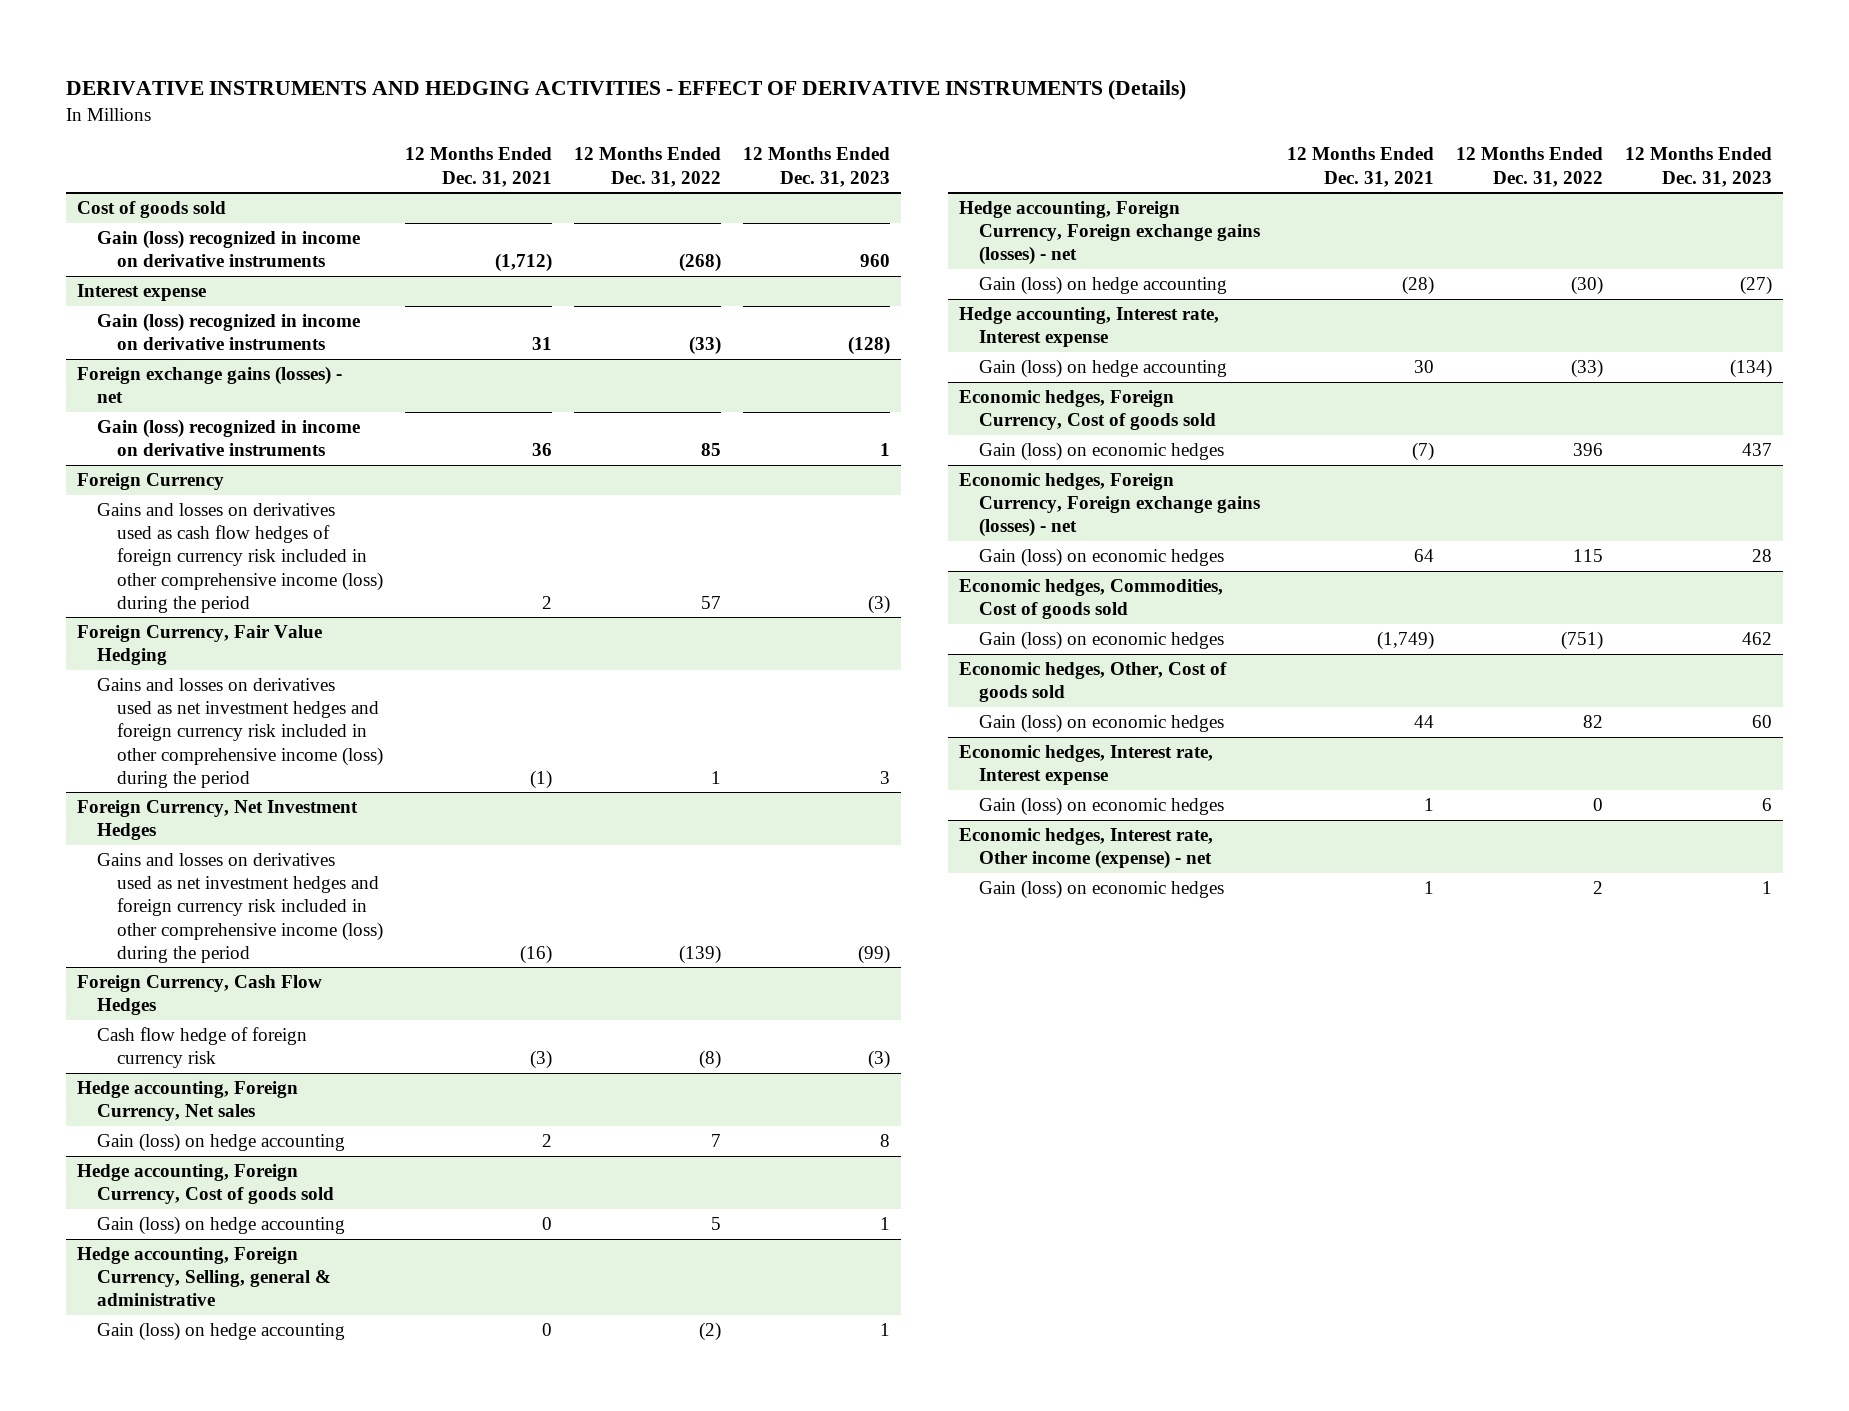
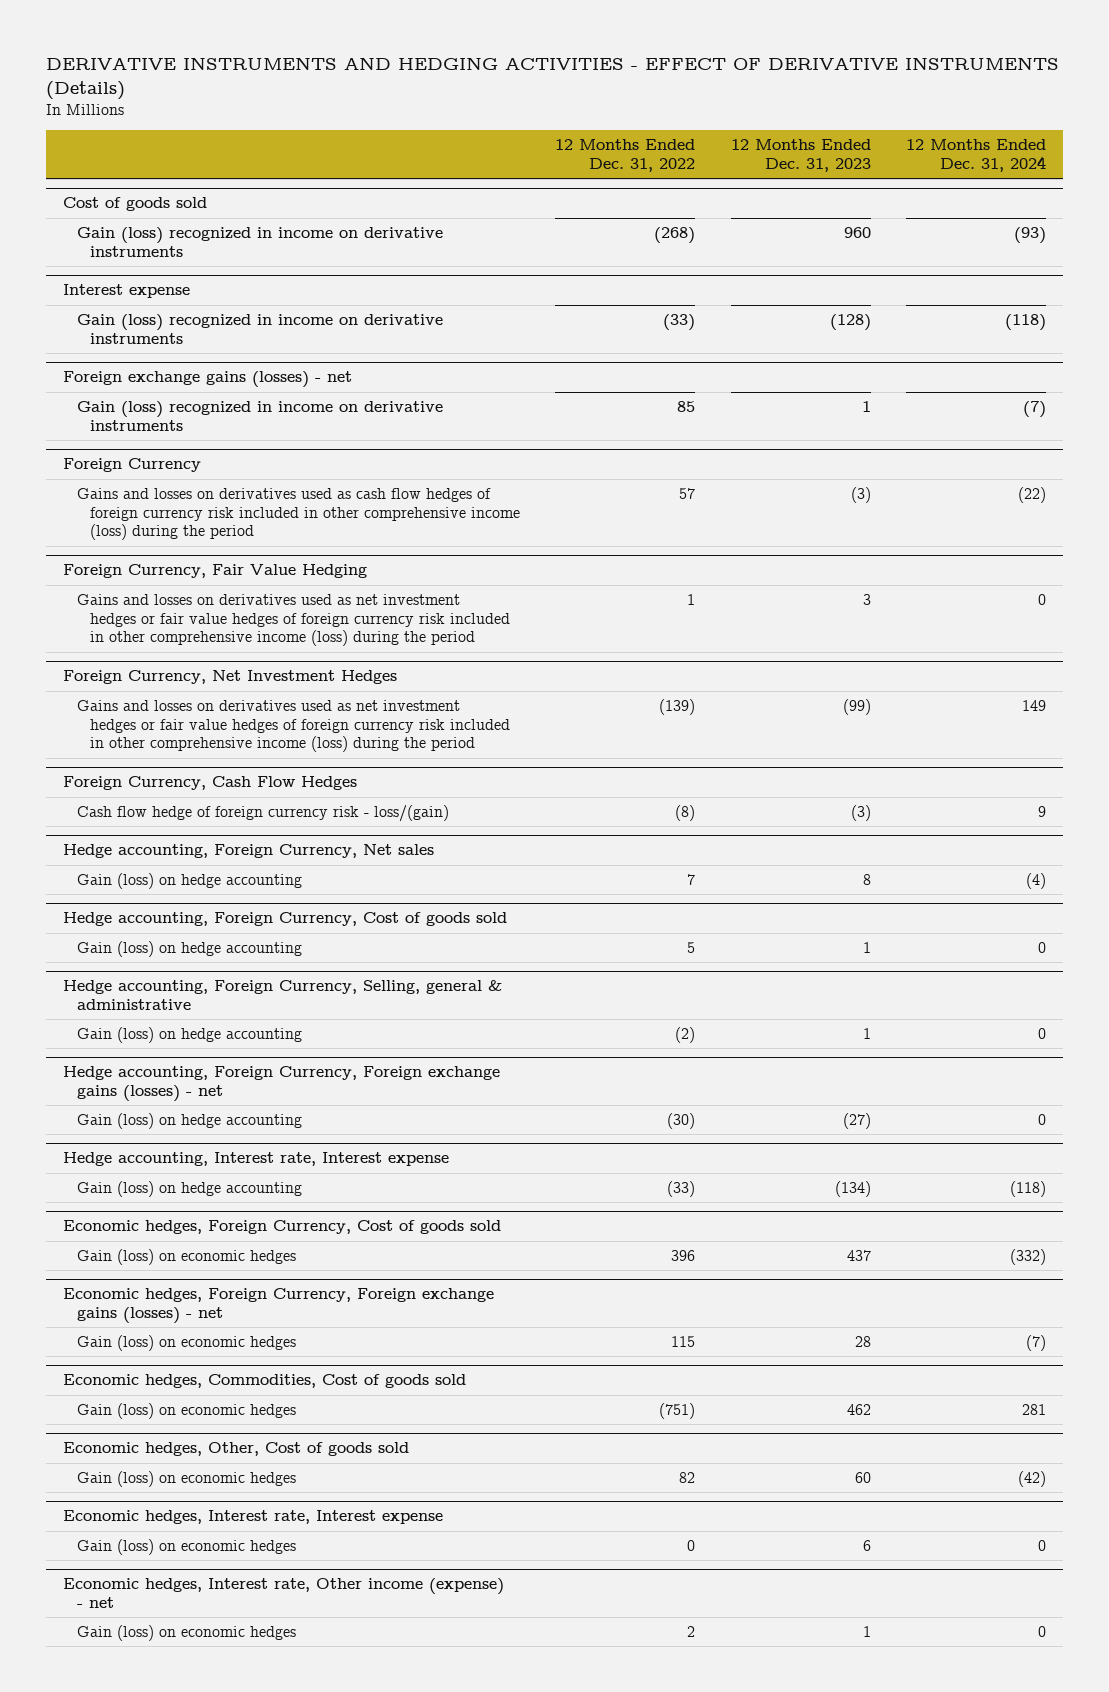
[405,147,553,187] 12 Months Ended Dec. 31, 2021 -> none
none -> [905,139,1046,172] 12 Months Ended Dec. 31, 2024
[97,677,384,788] Gains and losses on derivatives used as net investment hedges and foreign currency risk included in other comprehensive income (loss) during the period -> [76,594,511,647] Gains and losses on derivatives used as net investment hedges or fair value hedges of foreign currency risk included in other comprehensive income (loss) during the period
[97,852,384,963] Gains and losses on derivatives used as net investment hedges and foreign currency risk included in other comprehensive income (loss) during the period -> [76,700,511,753] Gains and losses on derivatives used as net investment hedges or fair value hedges of foreign currency risk included in other comprehensive income (loss) during the period
[97,1026,308,1069] Cash flow hedge of foreign currency risk -> [76,805,449,823] Cash flow hedge of foreign currency risk - loss/(gain)

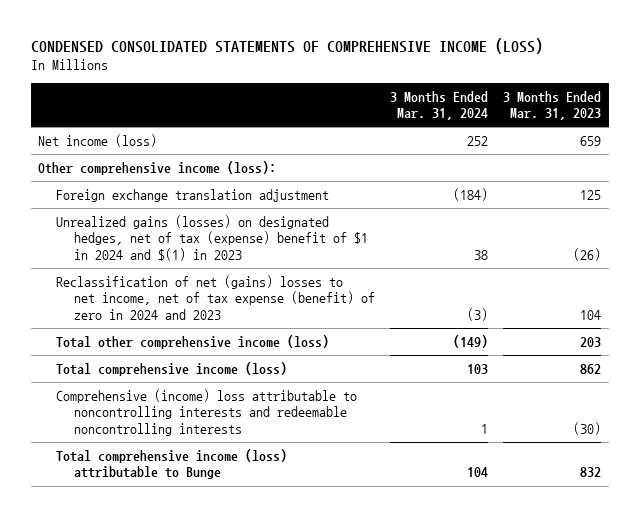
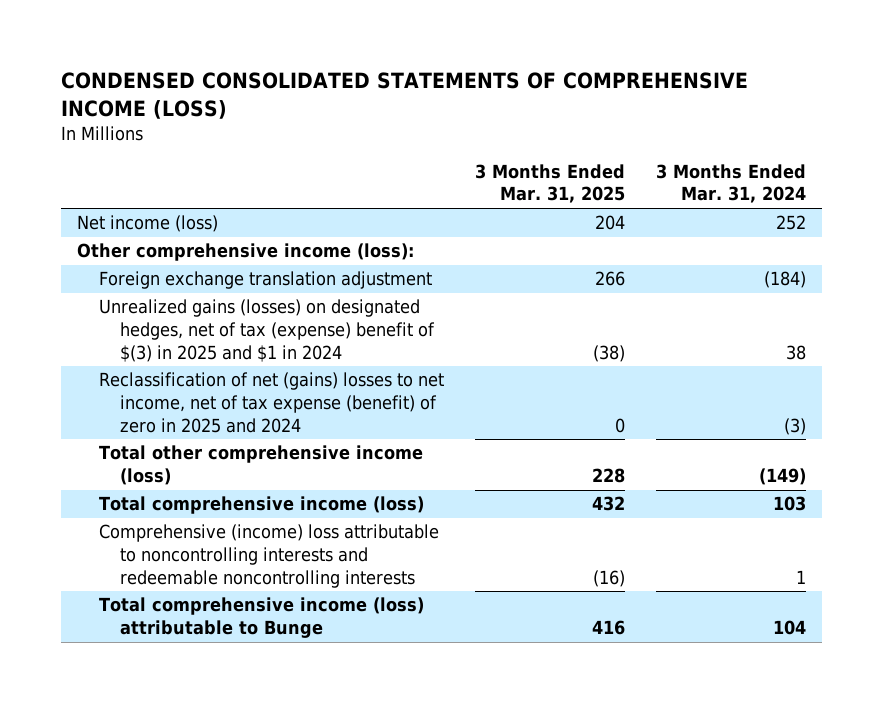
[503,90,602,121] 3 Months Ended Mar. 31, 2023 -> none
none -> [474,163,625,204] 3 Months Ended Mar. 31, 2025
[56,214,369,261] Unrealized gains (losses) on designated hedges, net of tax (expense) benefit of $1 in 2024 and $(1) in 2023 -> [98,299,436,362] Unrealized gains (losses) on designated hedges, net of tax (expense) benefit of $(3) in 2025 and $1 in 2024
[56,274,376,320] Reclassification of net (gains) losses to net income, net of tax expense (benefit) of zero in 2024 and 2023 -> [98,372,444,433] Reclassification of net (gains) losses to net income, net of tax expense (benefit) of zero in 2025 and 2024

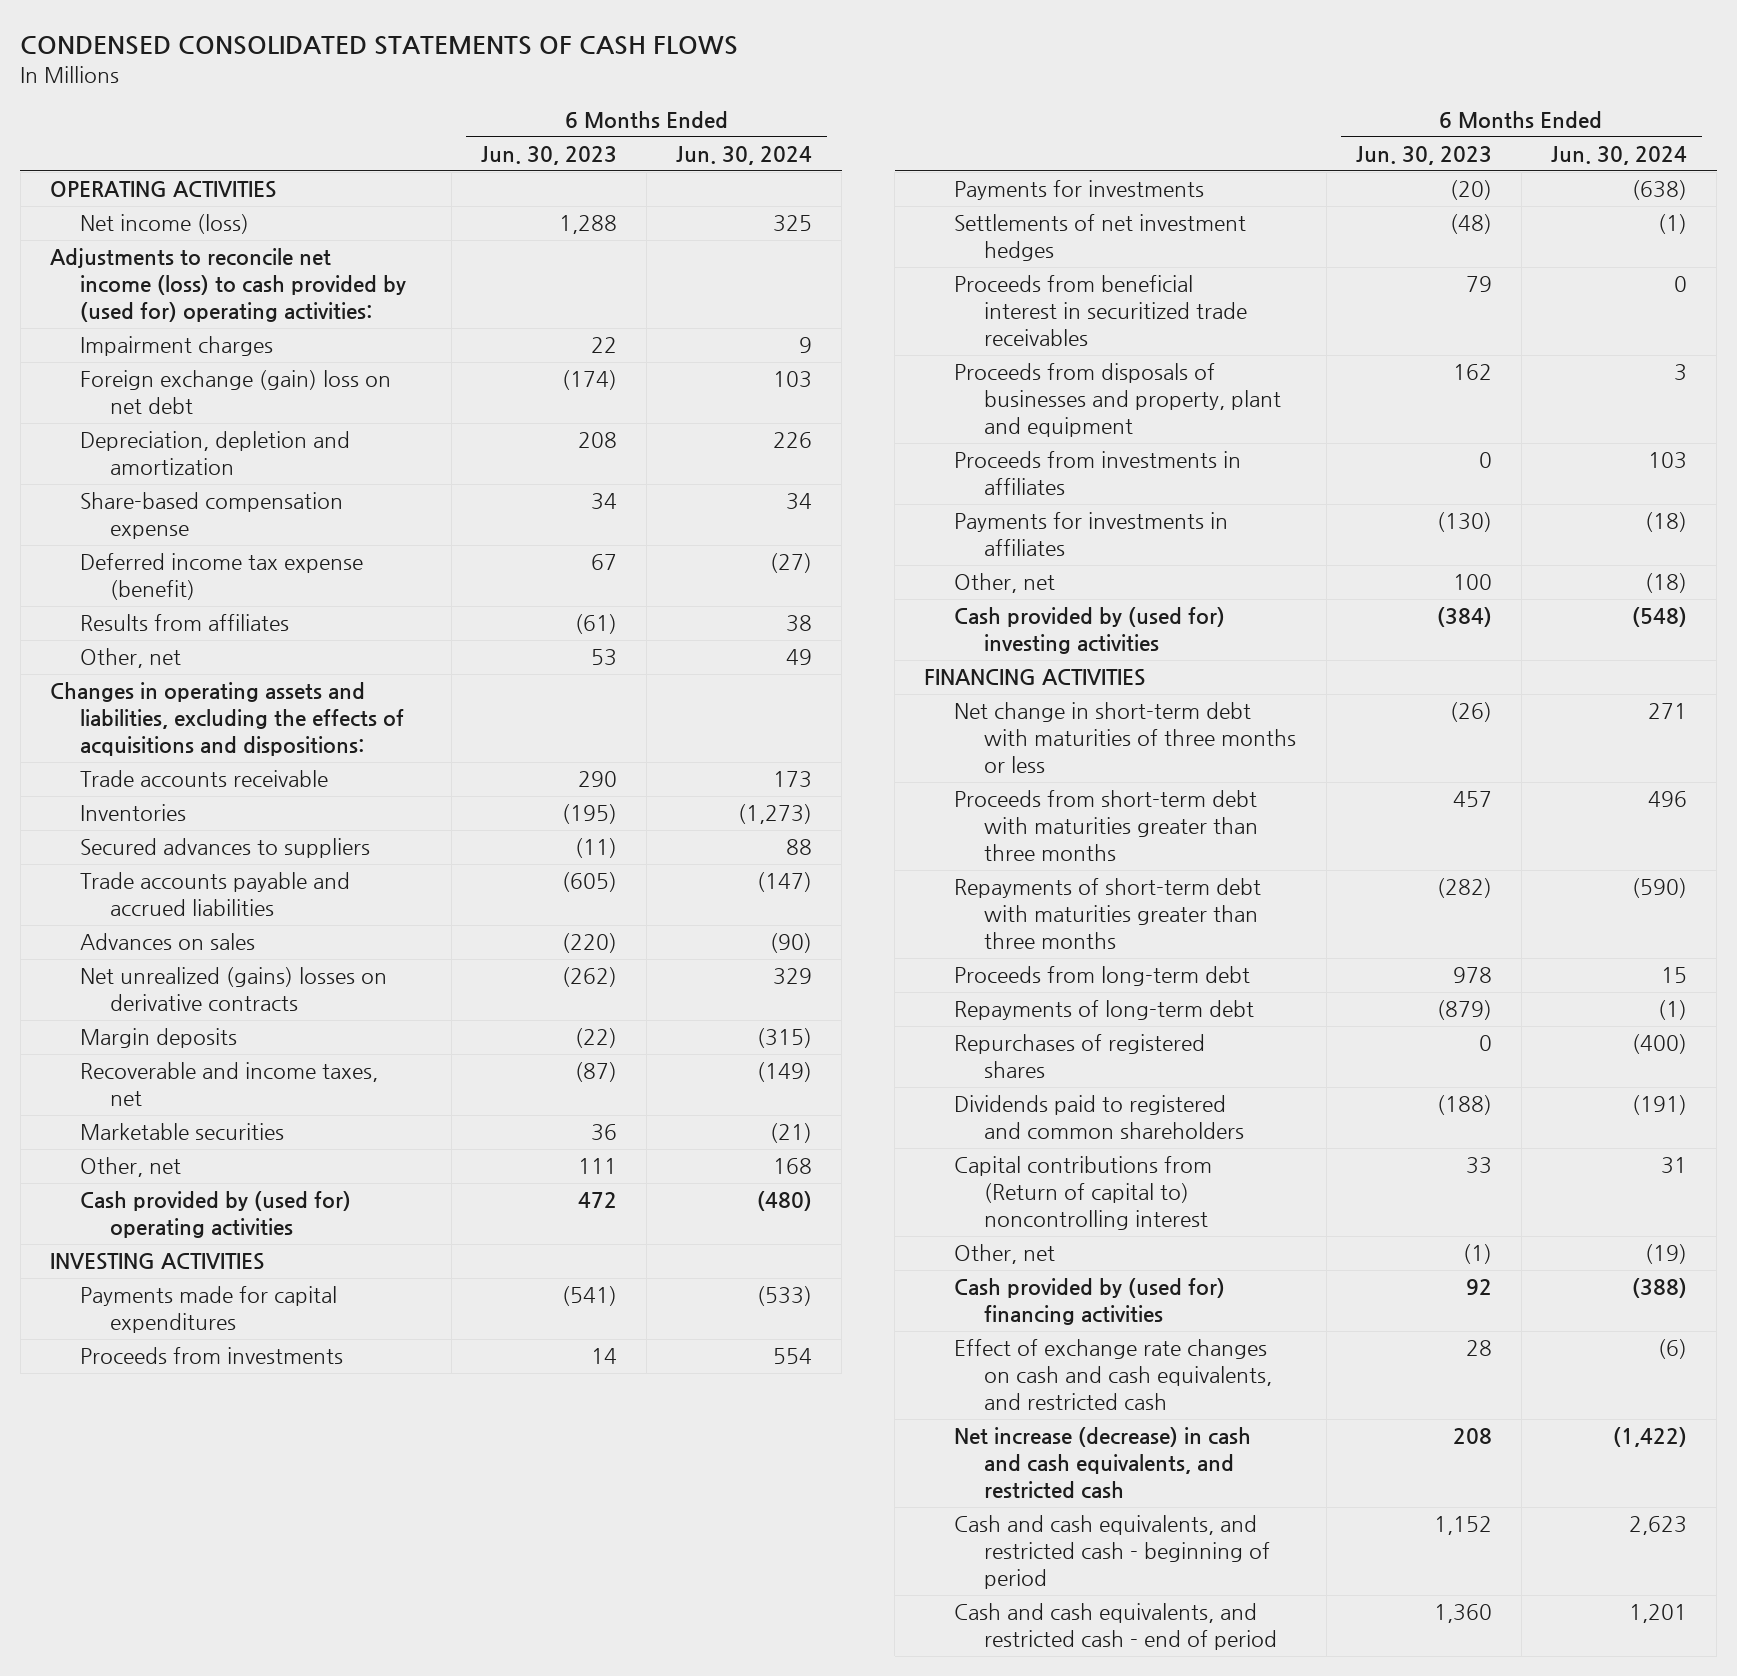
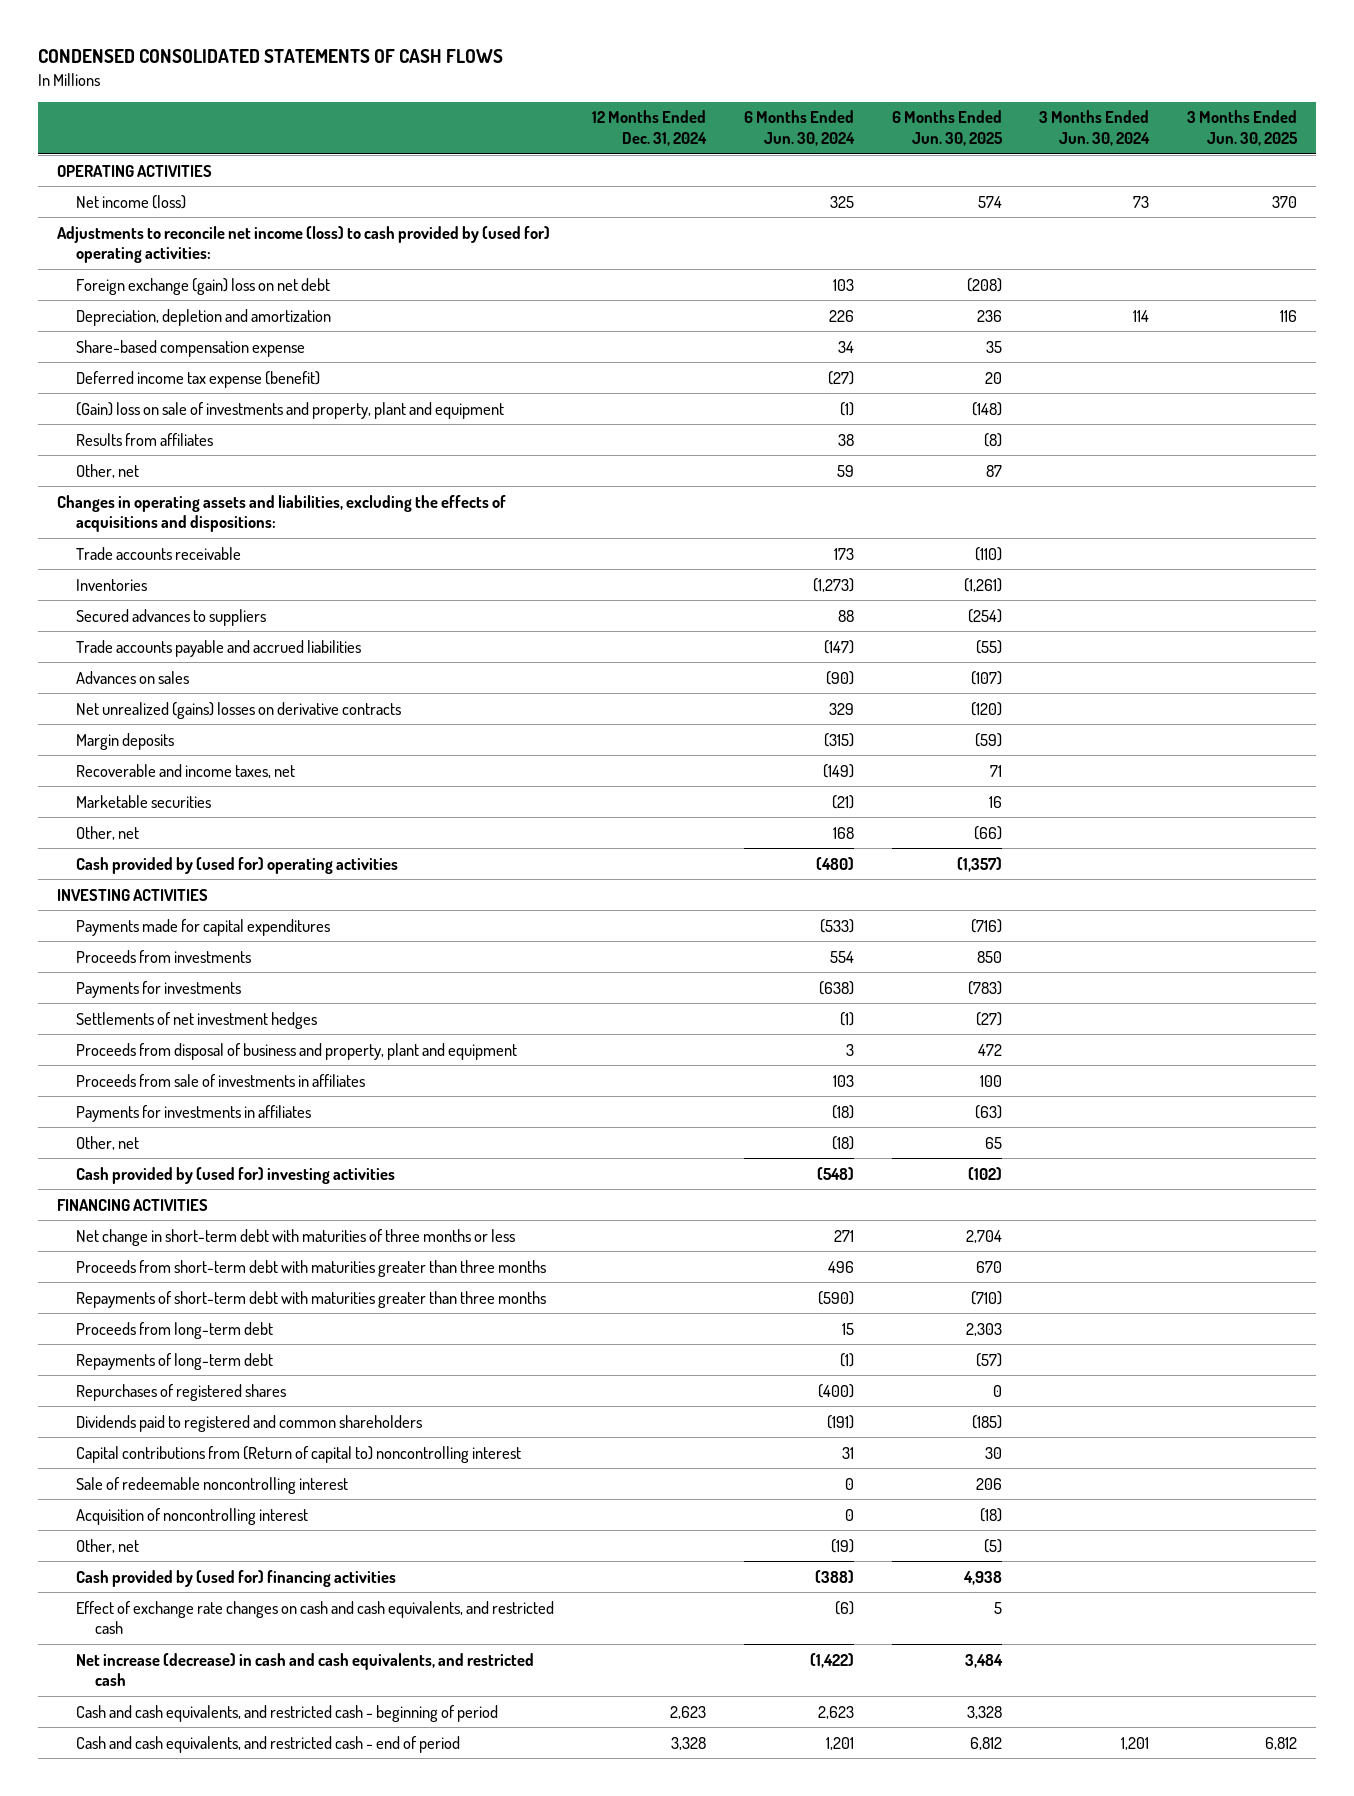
[481,146,618,166] Jun. 30, 2023 -> none
none -> [591,110,707,146] 12 Months Ended Dec. 31, 2024
none -> [891,110,1003,146] 6 Months Ended Jun. 30, 2025
none -> [1039,110,1151,146] 3 Months Ended Jun. 30, 2024
none -> [1187,110,1299,146] 3 Months Ended Jun. 30, 2025
[79,336,273,357] Impairment charges -> none
none -> [76,401,505,419] (Gain) loss on sale of investments and property, plant and equipment
[786,649,813,666] 49 -> [836,464,854,477] 59
[954,275,1248,347] Proceeds from beneficial interest in securitized trade receivables -> none
[954,363,1282,438] Proceeds from disposals of businesses and property, plant and equipment -> [76,1042,518,1060] Proceeds from disposal of business and property, plant and equipment
[954,451,1242,496] Proceeds from investments in affiliates -> [76,1073,366,1087] Proceeds from sale of investments in affiliates
none -> [76,1476,349,1494] Sale of redeemable noncontrolling interest
none -> [76,1507,309,1525] Acquisition of noncontrolling interest

